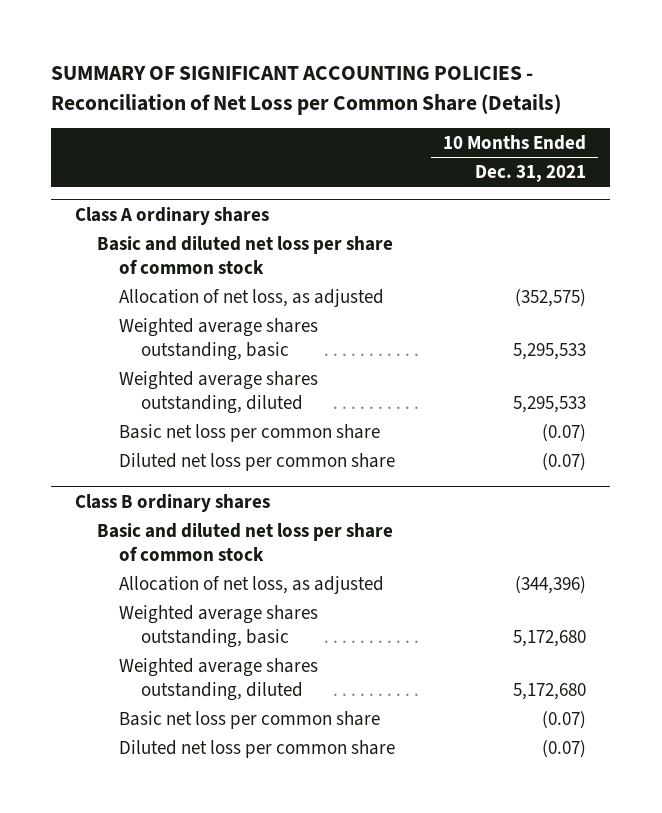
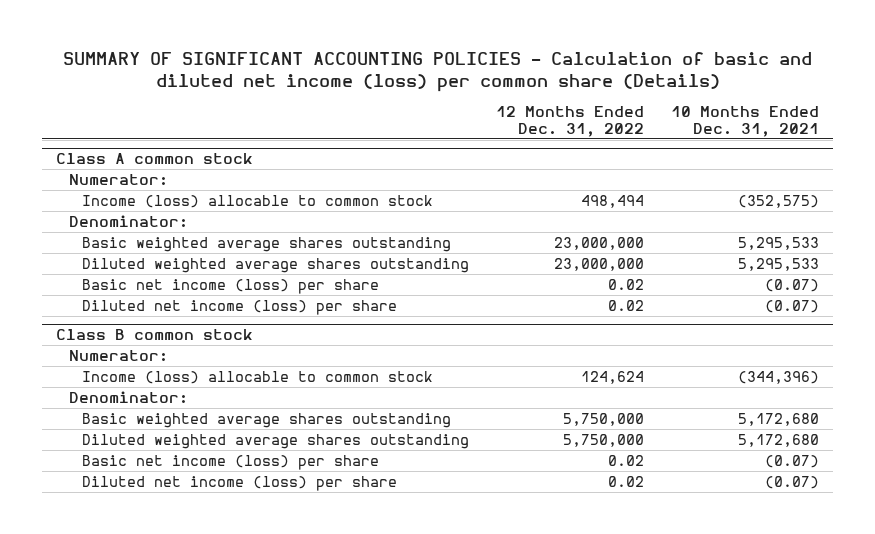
[51,66,562,115] SUMMARY OF SIGNIFICANT ACCOUNTING POLICIES - Reconciliation of Net Loss per Common Share (Details) -> [62,51,812,93] SUMMARY OF SIGNIFICANT ACCOUNTING POLICIES - Calculation of basic and diluted net income (loss) per common share (Details)
none -> [496,106,645,138] 12 Months Ended Dec. 31, 2022
[97,235,394,274] Basic and diluted net loss per share of common stock -> none
[97,522,394,561] Basic and diluted net loss per share of common stock -> none
[75,206,270,225] Class A ordinary shares -> [55,153,253,165] Class A common stock
none -> [69,173,169,186] Numerator:
[119,288,385,307] Allocation of net loss, as adjusted -> [82,194,434,208] Income (loss) allocable to common stock
none -> [69,214,189,228] Denominator:
[119,317,319,361] Weighted average shares outstanding, basic -> [82,236,452,252] Basic weighted average shares outstanding
[119,370,319,414] Weighted average shares outstanding, diluted -> [82,257,470,273] Diluted weighted average shares outstanding
[119,423,381,442] Basic net loss per common share -> [82,278,380,294] Basic net income (loss) per share
[119,452,396,471] Diluted net loss per common share -> [82,299,398,315] Diluted net income (loss) per share
[75,493,271,512] Class B ordinary shares -> [55,329,253,341] Class B common stock
none -> [69,349,169,362] Numerator:
[119,575,385,594] Allocation of net loss, as adjusted -> [82,370,434,384] Income (loss) allocable to common stock
none -> [69,390,189,404] Denominator:
[119,604,319,648] Weighted average shares outstanding, basic -> [82,412,452,428] Basic weighted average shares outstanding
[119,657,319,701] Weighted average shares outstanding, diluted -> [82,433,470,449] Diluted weighted average shares outstanding
[119,710,381,729] Basic net loss per common share -> [82,454,380,470] Basic net income (loss) per share
[119,739,396,758] Diluted net loss per common share -> [82,475,398,491] Diluted net income (loss) per share

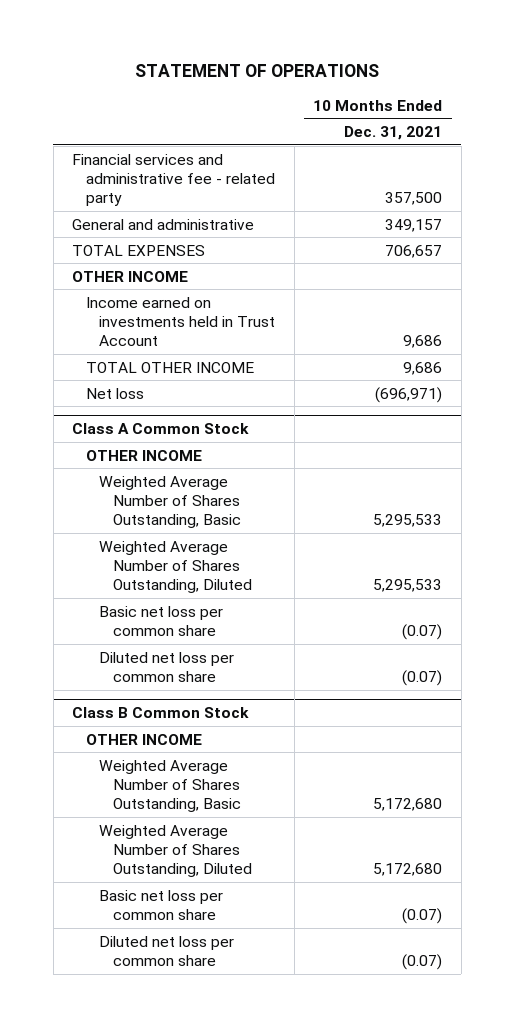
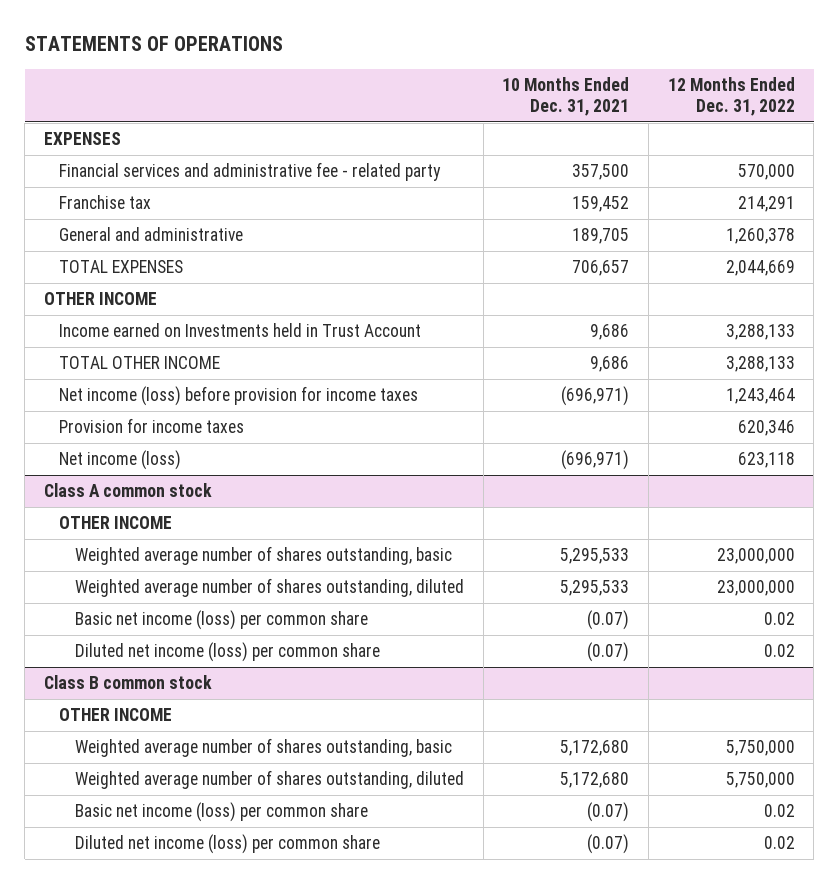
[135,63,380,77] STATEMENT OF OPERATIONS -> [24,36,283,52] STATEMENTS OF OPERATIONS
none -> [667,76,795,116] 12 Months Ended Dec. 31, 2022
none -> [43,132,121,146] EXPENSES
none -> [59,195,152,210] Franchise tax
[385,218,443,232] 349,157 -> [572,228,630,245] 189,705
[85,296,276,347] Income earned on investments held in Trust Account -> [59,323,422,338] Income earned on Investments held in Trust Account
none -> [59,386,419,407] Net income (loss) before provision for income taxes
none -> [59,418,245,434] Provision for income taxes
[85,387,144,399] Net loss -> [59,450,182,471] Net income (loss)
[72,423,250,435] Class A Common Stock -> [43,483,212,498] Class A common stock
[99,475,241,529] Weighted Average Number of Shares Outstanding, Basic -> [74,546,452,566] Weighted average number of shares outstanding, basic
[99,540,252,594] Weighted Average Number of Shares Outstanding, Diluted -> [74,578,464,598] Weighted average number of shares outstanding, diluted
[99,605,224,636] Basic net loss per common share -> [74,610,368,631] Basic net income (loss) per common share
[99,651,235,682] Diluted net loss per common share -> [74,642,380,663] Diluted net income (loss) per common share
[72,707,250,719] Class B Common Stock -> [43,675,212,690] Class B common stock
[99,759,241,813] Weighted Average Number of Shares Outstanding, Basic -> [74,738,452,758] Weighted average number of shares outstanding, basic
[99,824,252,878] Weighted Average Number of Shares Outstanding, Diluted -> [74,770,464,790] Weighted average number of shares outstanding, diluted
[99,889,224,920] Basic net loss per common share -> [74,802,368,823] Basic net income (loss) per common share
[99,935,235,966] Diluted net loss per common share -> [74,834,380,855] Diluted net income (loss) per common share

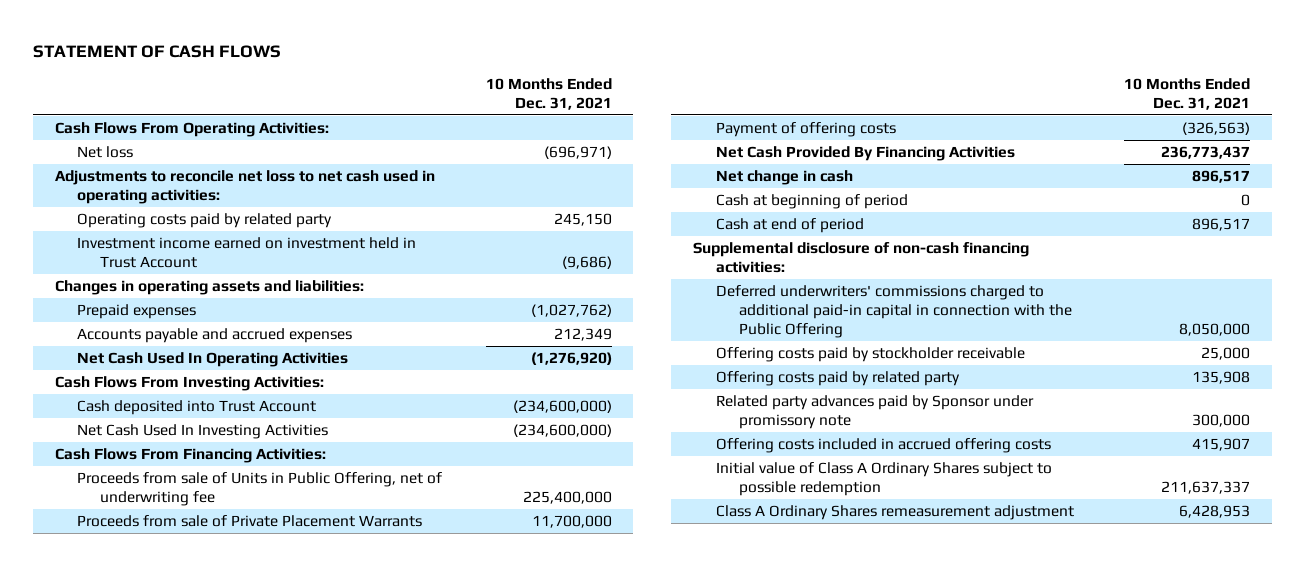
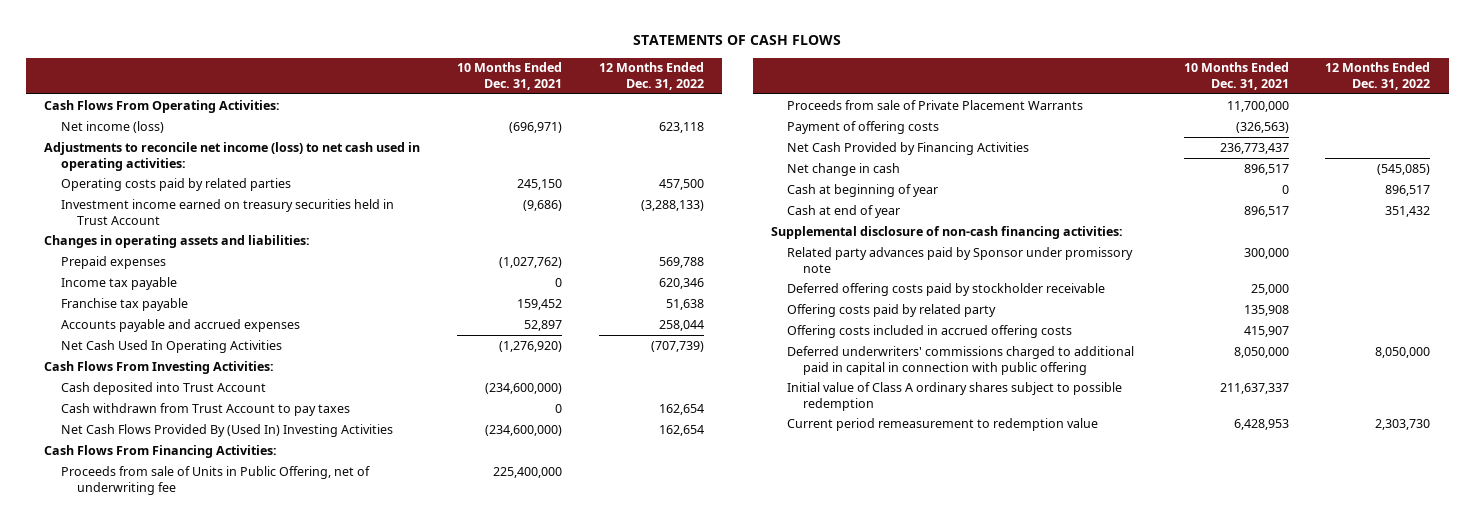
[33,44,282,58] STATEMENT OF CASH FLOWS -> [633,35,842,46] STATEMENTS OF CASH FLOWS
none -> [598,62,704,91] 12 Months Ended Dec. 31, 2022
[77,145,134,158] Net loss -> [60,120,164,133] Net income (loss)
[54,169,435,205] Adjustments to reconcile net loss to net cash used in operating activities: -> [44,141,421,171] Adjustments to reconcile net income (loss) to net cash used in operating activities:
[77,212,333,228] Operating costs paid by related party -> [60,177,291,191] Operating costs paid by related parties
[77,236,417,269] Investment income earned on investment held in Trust Account -> [60,198,394,225] Investment income earned on treasury securities held in Trust Account
none -> [60,276,177,290] Income tax payable
none -> [60,297,188,311] Franchise tax payable
[553,327,612,341] 212,349 -> [524,319,563,331] 52,897
none -> [60,402,350,416] Cash withdrawn from Trust Account to pay taxes
[77,423,329,439] Net Cash Used In Investing Activities -> [60,423,393,437] Net Cash Flows Provided By (Used In) Investing Activities
[715,145,1015,161] Net Cash Provided By Financing Activities -> [787,141,1030,155] Net Cash Provided by Financing Activities
[715,193,908,209] Cash at beginning of period -> [787,183,939,197] Cash at beginning of year
[715,217,864,233] Cash at end of period -> [787,204,901,218] Cash at end of year
[715,284,1072,339] Deferred underwriters' commissions charged to additional paid-in capital in connection with the Public Offering -> none
[715,346,1025,362] Offering costs paid by stockholder receivable -> none
none -> [787,282,1106,296] Deferred offering costs paid by stockholder receivable
[715,370,960,386] Offering costs paid by related party -> [787,303,997,317] Offering costs paid by related party
none -> [787,345,1135,375] Deferred underwriters' commissions charged to additional paid in capital in connection with public offering
[715,461,1052,497] Initial value of Class A Ordinary Shares subject to possible redemption -> [787,381,1123,411] Initial value of Class A ordinary shares subject to possible redemption
[715,504,1074,520] Class A Ordinary Shares remeasurement adjustment -> [787,417,1099,431] Current period remeasurement to redemption value

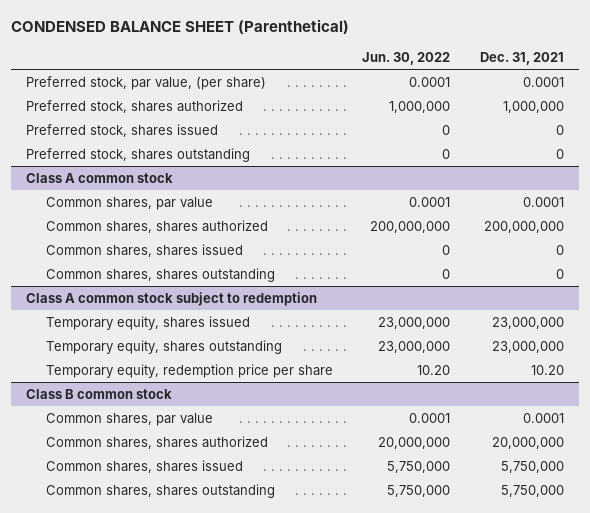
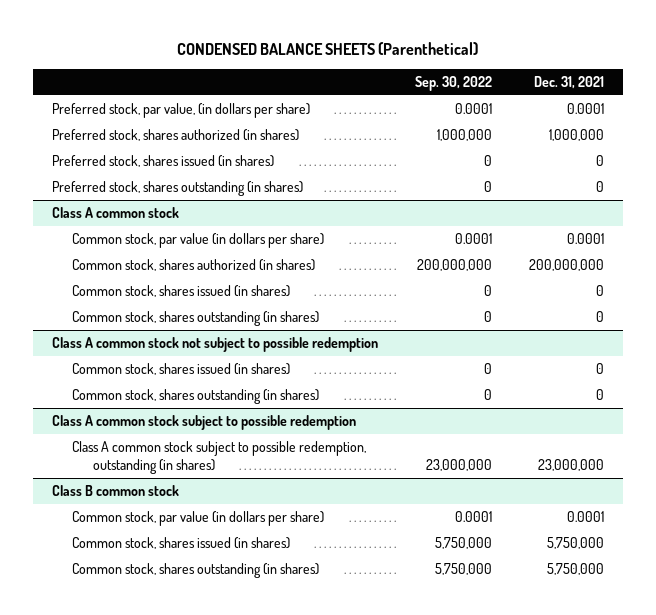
[11,18,350,34] CONDENSED BALANCE SHEET (Parenthetical) -> [176,41,478,55] CONDENSED BALANCE SHEETS (Parenthetical)
[362,51,451,65] Jun. 30, 2022 -> none
none -> [414,75,492,91] Sep. 30, 2022
[26,75,267,90] Preferred stock, par value, (per share) -> [51,102,310,118] Preferred stock, par value, (in dollars per share)
[26,99,244,113] Preferred stock, shares authorized -> [51,128,299,141] Preferred stock, shares authorized (in shares)
[26,123,219,137] Preferred stock, shares issued -> [51,154,274,167] Preferred stock, shares issued (in shares)
[26,147,251,162] Preferred stock, shares outstanding -> [51,180,303,196] Preferred stock, shares outstanding (in shares)
[45,315,250,330] Temporary equity, shares issued -> none
[45,363,333,378] Temporary equity, redemption price per share -> none
[45,196,213,210] Common shares, par value -> [72,232,325,248] Common stock, par value (in dollars per share)
[45,219,268,233] Common shares, shares authorized -> [72,258,316,271] Common stock, shares authorized (in shares)
[45,243,243,257] Common shares, shares issued -> [72,284,291,297] Common stock, shares issued (in shares)
[45,267,275,282] Common shares, shares outstanding -> [72,310,320,326] Common stock, shares outstanding (in shares)
none -> [51,336,378,352] Class A common stock not subject to possible redemption
none -> [72,362,291,375] Common stock, shares issued (in shares)
none -> [72,388,320,404] Common stock, shares outstanding (in shares)
[26,291,318,306] Class A common stock subject to redemption -> [51,414,356,430] Class A common stock subject to possible redemption
[45,339,282,354] Temporary equity, shares outstanding -> [72,440,367,474] Class A common stock subject to possible redemption, outstanding (in shares)
[45,435,268,449] Common shares, shares authorized -> none
[45,412,213,426] Common shares, par value -> [72,510,325,526] Common stock, par value (in dollars per share)
[45,459,243,473] Common shares, shares issued -> [72,536,291,549] Common stock, shares issued (in shares)
[45,483,275,498] Common shares, shares outstanding -> [72,562,320,578] Common stock, shares outstanding (in shares)

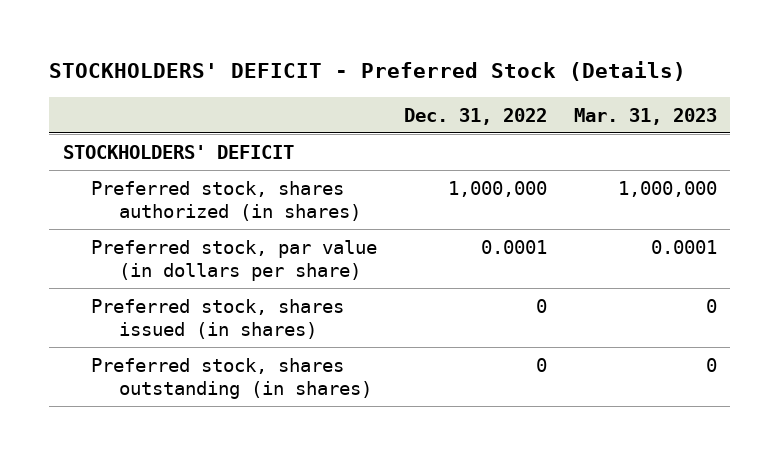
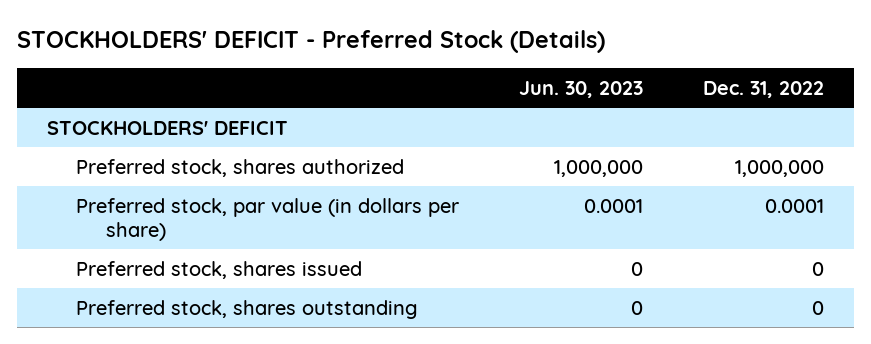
[573,107,717,125] Mar. 31, 2023 -> none
none -> [519,81,644,99] Jun. 30, 2023
[90,180,362,221] Preferred stock, shares authorized (in shares) -> [76,158,405,177] Preferred stock, shares authorized
[90,298,344,339] Preferred stock, shares issued (in shares) -> [76,260,363,279] Preferred stock, shares issued
[90,357,373,399] Preferred stock, shares outstanding (in shares) -> [76,299,419,319] Preferred stock, shares outstanding

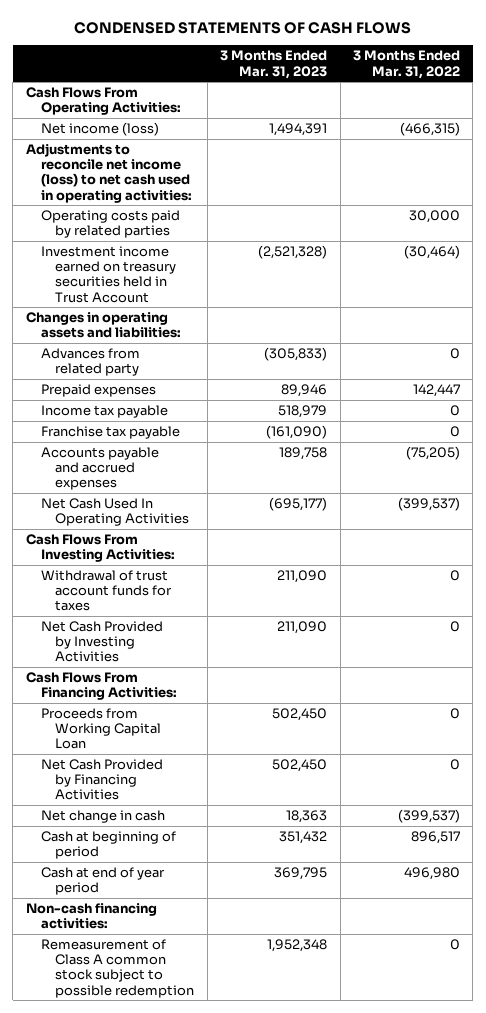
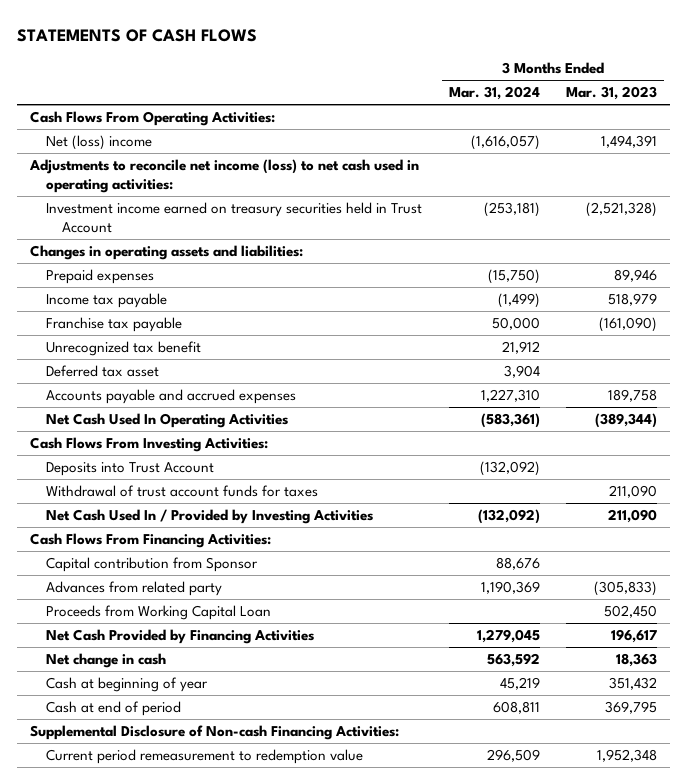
[73,21,411,34] CONDENSED STATEMENTS OF CASH FLOWS -> [16,28,257,42] STATEMENTS OF CASH FLOWS
[353,50,461,79] 3 Months Ended Mar. 31, 2022 -> none
none -> [448,86,540,101] Mar. 31, 2024
[40,122,159,137] Net income (loss) -> [45,135,152,151] Net (loss) income
[40,210,180,239] Operating costs paid by related parties -> none
none -> [45,341,201,357] Unrecognized tax benefit
none -> [45,365,159,378] Deferred tax asset
[269,497,328,512] (695,177) -> [595,413,658,429] (389,344)
none -> [45,462,214,477] Deposits into Trust Account
[40,621,163,663] Net Cash Provided by Investing Activities -> [45,509,373,525] Net Cash Used In / Provided by Investing Activities
none -> [45,557,258,573] Capital contribution from Sponsor
[40,348,140,377] Advances from related party -> [45,581,222,597] Advances from related party
[272,759,328,773] 502,450 -> [611,629,658,644] 196,617
[40,831,176,860] Cash at beginning of period -> [45,677,208,693] Cash at beginning of year
[40,867,165,896] Cash at end of year period -> [45,701,181,717] Cash at end of period
[25,903,157,930] Non-cash financing activities: -> [30,725,400,741] Supplemental Disclosure of Non-cash Financing Activities:
[40,939,195,998] Remeasurement of Class A common stock subject to possible redemption -> [45,749,363,765] Current period remeasurement to redemption value

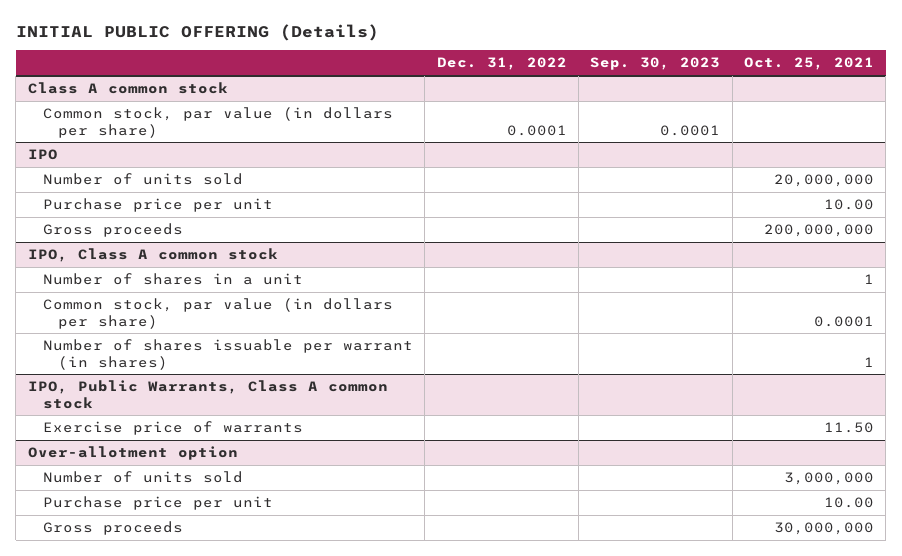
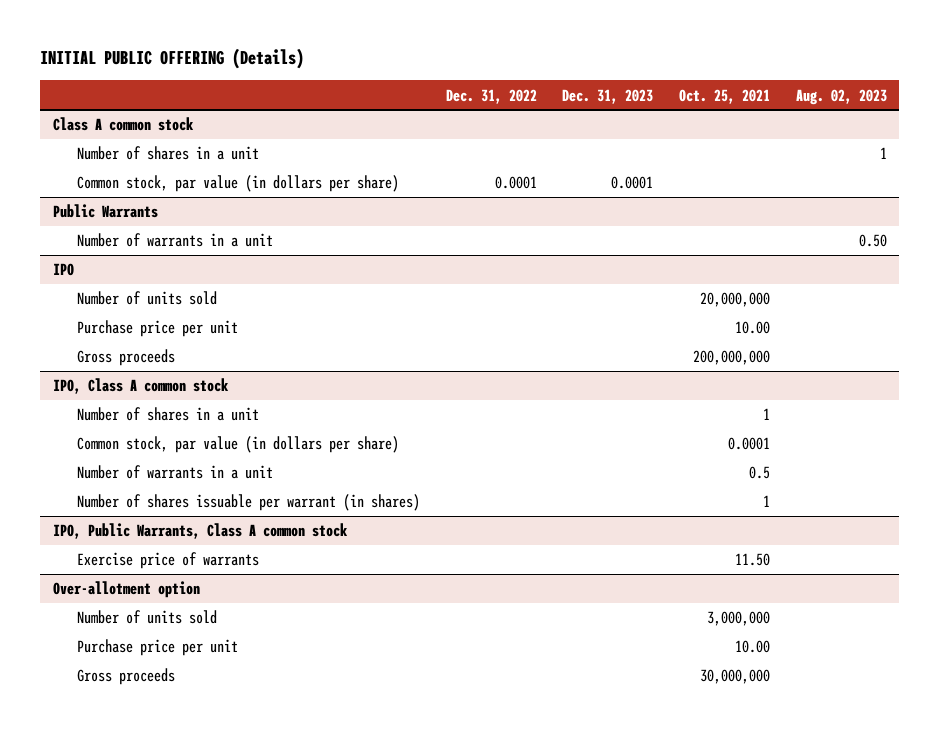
[590,57,721,71] Sep. 30, 2023 -> none
none -> [562,88,654,104] Dec. 31, 2023
none -> [795,88,887,105] Aug. 02, 2023
none -> [76,146,259,161] Number of shares in a unit
none -> [52,204,158,219] Public Warrants
none -> [76,233,273,248] Number of warrants in a unit
none -> [76,465,273,480] Number of warrants in a unit

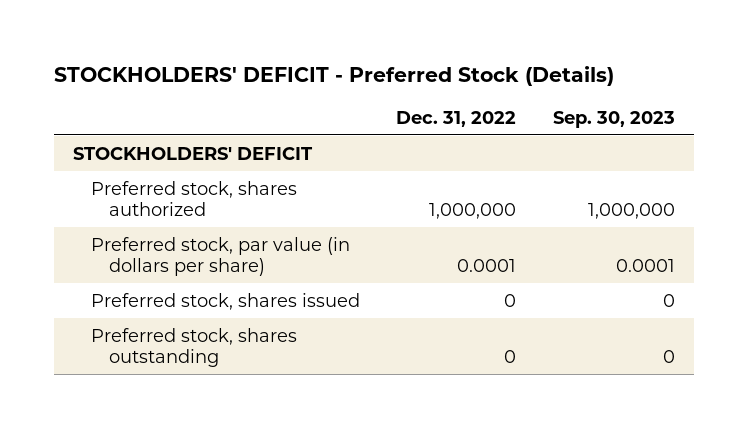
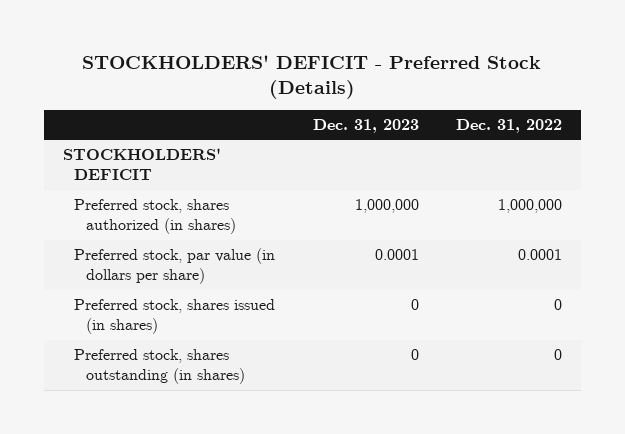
[553,110,676,128] Sep. 30, 2023 -> none
none -> [312,118,419,133] Dec. 31, 2023
[90,180,297,216] Preferred stock, shares authorized -> [74,199,236,235] Preferred stock, shares authorized (in shares)
[90,292,360,310] Preferred stock, shares issued -> [74,299,276,335] Preferred stock, shares issued (in shares)
[90,327,297,367] Preferred stock, shares outstanding -> [74,349,245,385] Preferred stock, shares outstanding (in shares)

